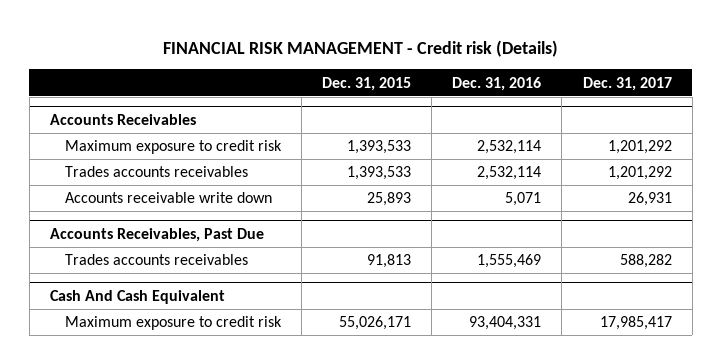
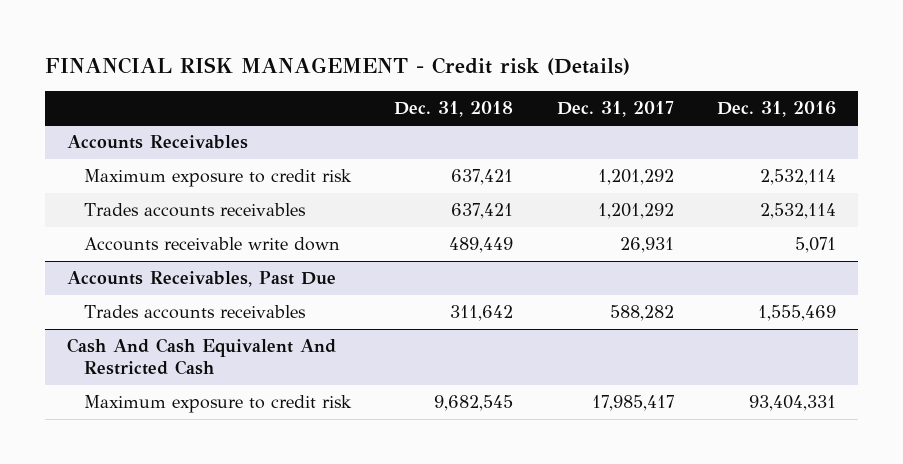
[321,76,411,91] Dec. 31, 2015 -> none
none -> [394,100,514,117] Dec. 31, 2018
[49,289,225,304] Cash And Cash Equivalent -> [66,338,336,376] Cash And Cash Equivalent And Restricted Cash

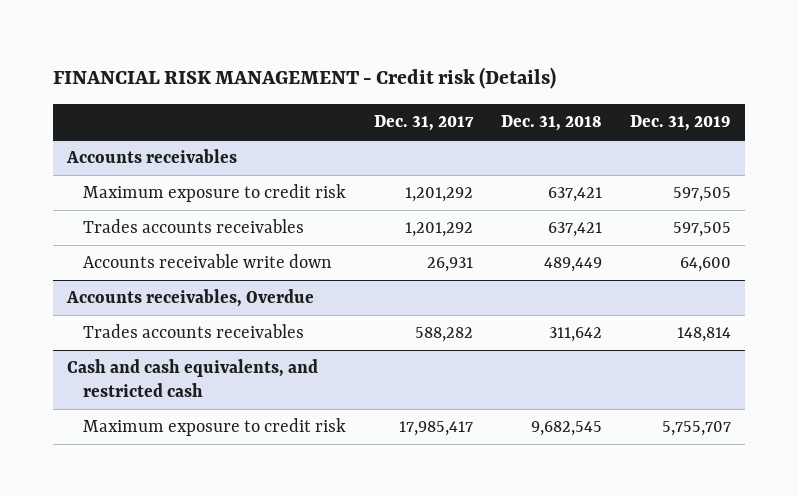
[717,100,837,117] Dec. 31, 2016 -> none
none -> [630,115,732,132] Dec. 31, 2019
[66,135,248,150] Accounts Receivables -> [65,149,237,164] Accounts receivables
[66,271,336,288] Accounts Receivables, Past Due -> none
none -> [65,289,314,308] Accounts receivables, Overdue
[66,338,336,376] Cash And Cash Equivalent And Restricted Cash -> [66,359,318,398] Cash and cash equivalents, and restricted cash

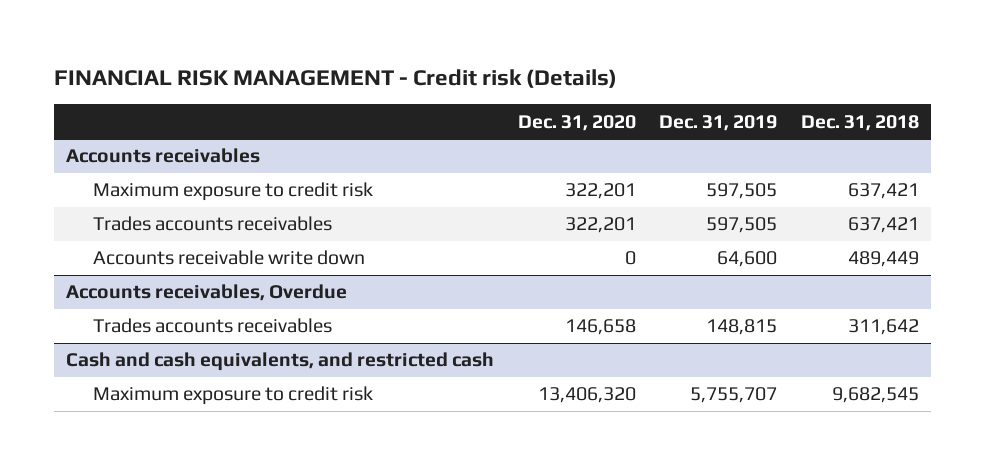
[373,115,474,132] Dec. 31, 2017 -> none
none -> [517,114,636,131] Dec. 31, 2020
[677,327,732,343] 148,814 -> [706,319,778,336] 148,815

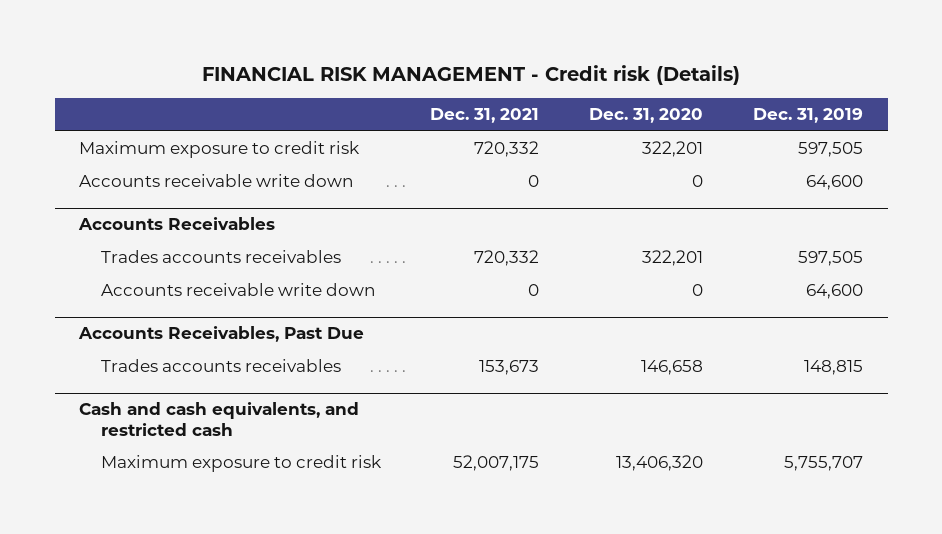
[800,114,919,131] Dec. 31, 2018 -> none
none -> [430,108,540,124] Dec. 31, 2021
[65,148,260,164] Accounts receivables -> none
none -> [79,174,355,188] Accounts receivable write down
none -> [78,217,276,231] Accounts Receivables
[65,284,347,302] Accounts receivables, Overdue -> none
none -> [78,326,365,343] Accounts Receivables, Past Due

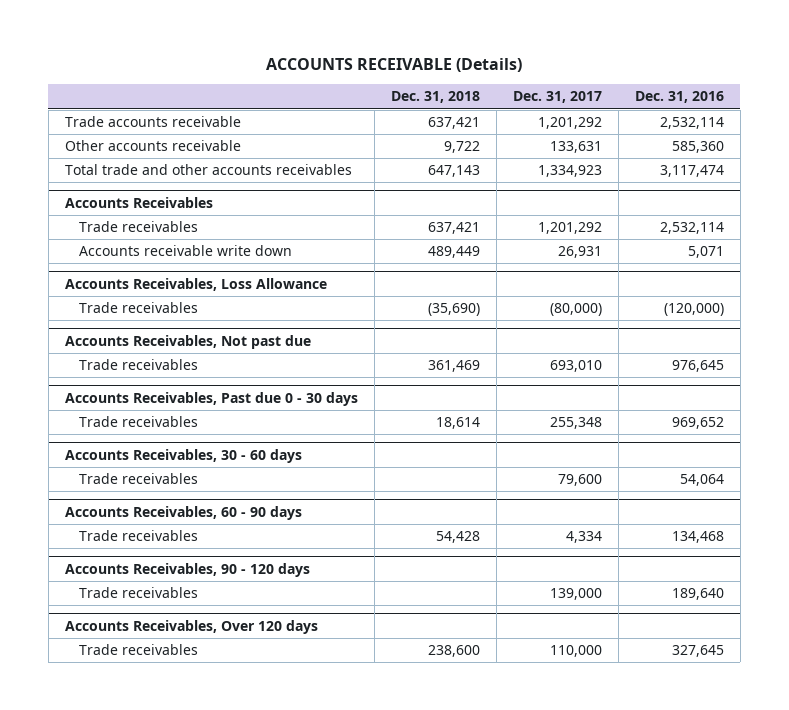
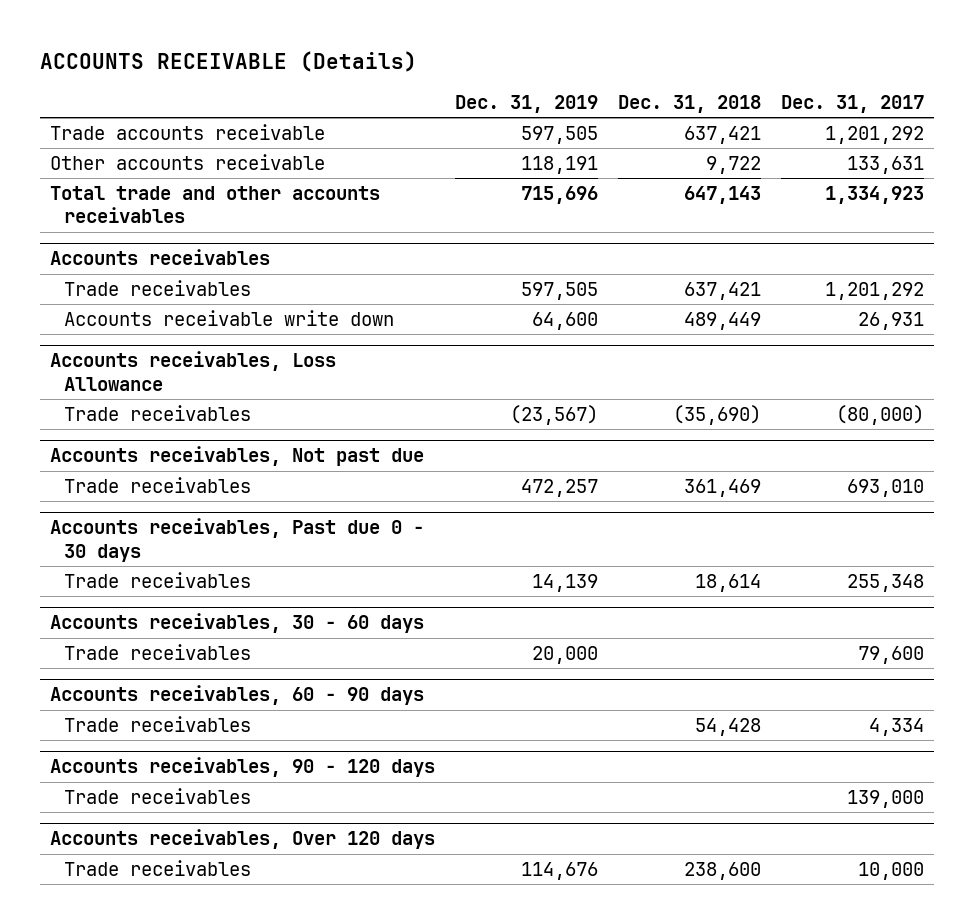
[634,91,724,104] Dec. 31, 2016 -> none
none -> [455,95,599,114] Dec. 31, 2019
[64,197,213,209] Accounts Receivables -> [50,249,271,266] Accounts receivables
[64,278,327,292] Accounts Receivables, Loss Allowance -> [50,351,337,392] Accounts receivables, Loss Allowance
[64,335,311,350] Accounts Receivables, Not past due -> [50,446,425,467] Accounts receivables, Not past due
[64,392,358,407] Accounts Receivables, Past due 0 - 30 days -> [50,518,425,563] Accounts receivables, Past due 0 - 30 days
[64,449,302,464] Accounts Receivables, 30 - 60 days -> [50,613,425,634] Accounts receivables, 30 - 60 days
[64,506,302,521] Accounts Receivables, 60 - 90 days -> [50,685,425,706] Accounts receivables, 60 - 90 days
[64,563,310,578] Accounts Receivables, 90 - 120 days -> [50,757,436,778] Accounts receivables, 90 - 120 days
[64,620,318,635] Accounts Receivables, Over 120 days -> [50,829,436,850] Accounts receivables, Over 120 days
[549,645,602,658] 110,000 -> [857,861,924,880] 10,000

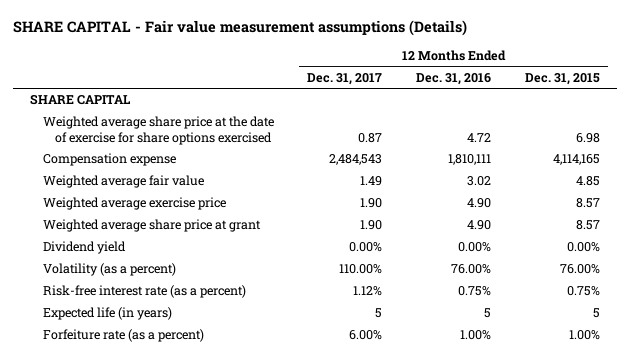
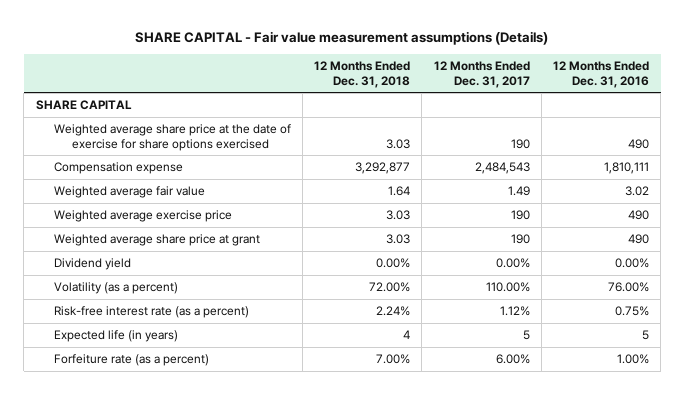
[524,73,600,86] Dec. 31, 2015 -> none
none -> [314,61,411,88] 12 Months Ended Dec. 31, 2018
[358,132,383,143] 0.87 -> [510,138,530,149] 190
[467,132,492,142] 4.72 -> [627,138,649,149] 490
[360,198,383,209] 1.90 -> [510,209,530,220] 190
[467,198,492,209] 4.90 -> [627,209,649,220] 490
[360,220,383,231] 1.90 -> [510,233,530,244] 190
[467,220,492,231] 4.90 -> [627,233,649,244] 490

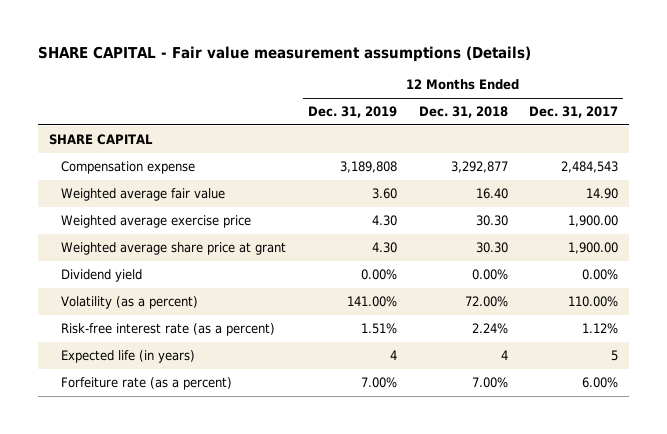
[552,61,649,88] 12 Months Ended Dec. 31, 2016 -> none
none -> [307,106,397,119] Dec. 31, 2019
[53,123,291,151] Weighted average share price at the date of exercise for share options exercised -> none
[388,185,411,196] 1.64 -> [475,188,508,200] 16.40
[507,185,530,196] 1.49 -> [586,188,619,200] 14.90
[386,209,411,220] 3.03 -> [475,215,508,227] 30.30
[510,209,530,220] 190 -> [568,215,619,228] 1,900.00
[386,233,411,244] 3.03 -> [475,242,508,254] 30.30
[510,233,530,244] 190 -> [568,242,619,255] 1,900.00

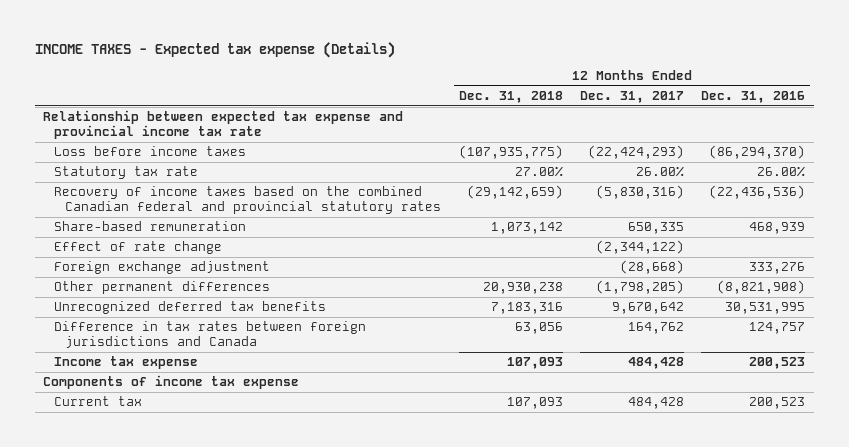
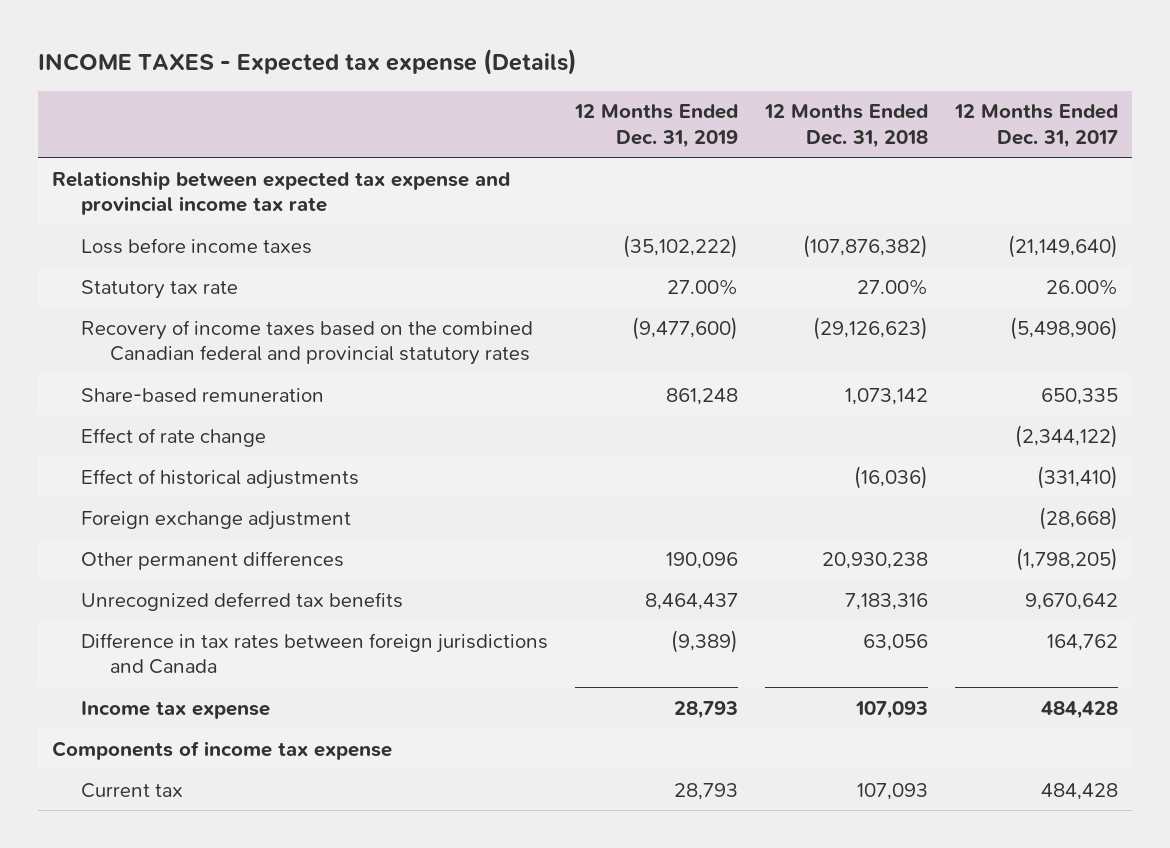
[701,91,806,104] Dec. 31, 2016 -> none
none -> [573,104,738,148] 12 Months Ended Dec. 31, 2019
[458,145,563,160] (107,935,775) -> [803,234,929,258] (107,876,382)
[588,145,685,160] (22,424,293) -> [1008,234,1119,258] (21,149,640)
[466,185,563,200] (29,142,659) -> [813,316,929,340] (29,126,623)
[596,185,685,200] (5,830,316) -> [1010,316,1119,340] (5,498,906)
none -> [80,468,359,489] Effect of historical adjustments

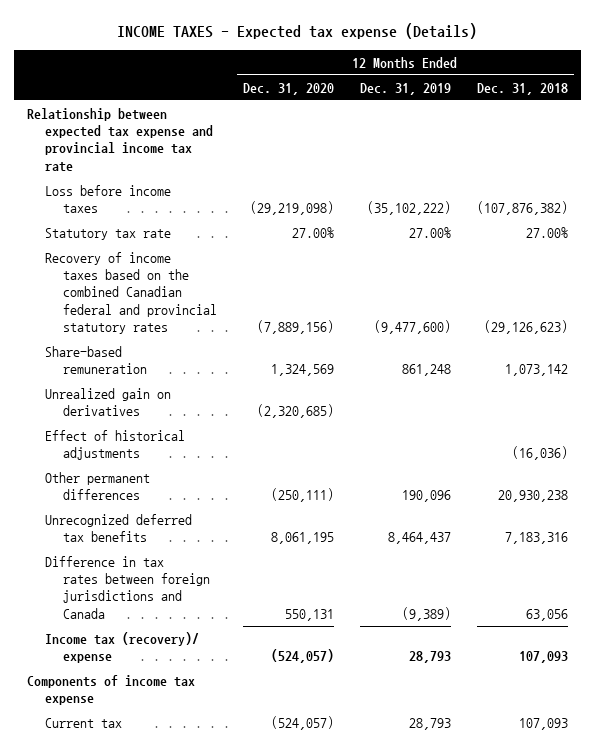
[954,104,1119,148] 12 Months Ended Dec. 31, 2017 -> none
none -> [243,82,335,95] Dec. 31, 2020
[80,427,266,447] Effect of rate change -> none
none -> [45,387,172,417] Unrealized gain on derivatives
[80,510,351,530] Foreign exchange adjustment -> none
[80,700,270,719] Income tax expense -> [45,631,200,664] Income tax (recovery)/ expense

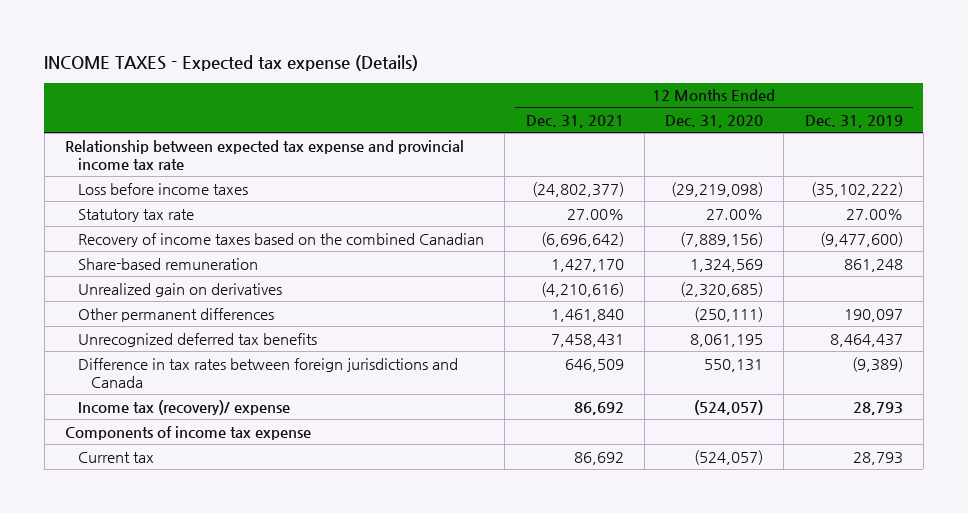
[476,82,568,95] Dec. 31, 2018 -> none
none -> [525,115,624,129] Dec. 31, 2021
[45,251,218,334] Recovery of income taxes based on the combined Canadian federal and provincial statutory rates -> [78,232,485,247] Recovery of income taxes based on the combined Canadian
[45,429,186,461] Effect of historical adjustments -> none
[401,490,451,503] 190,096 -> [843,308,903,322] 190,097

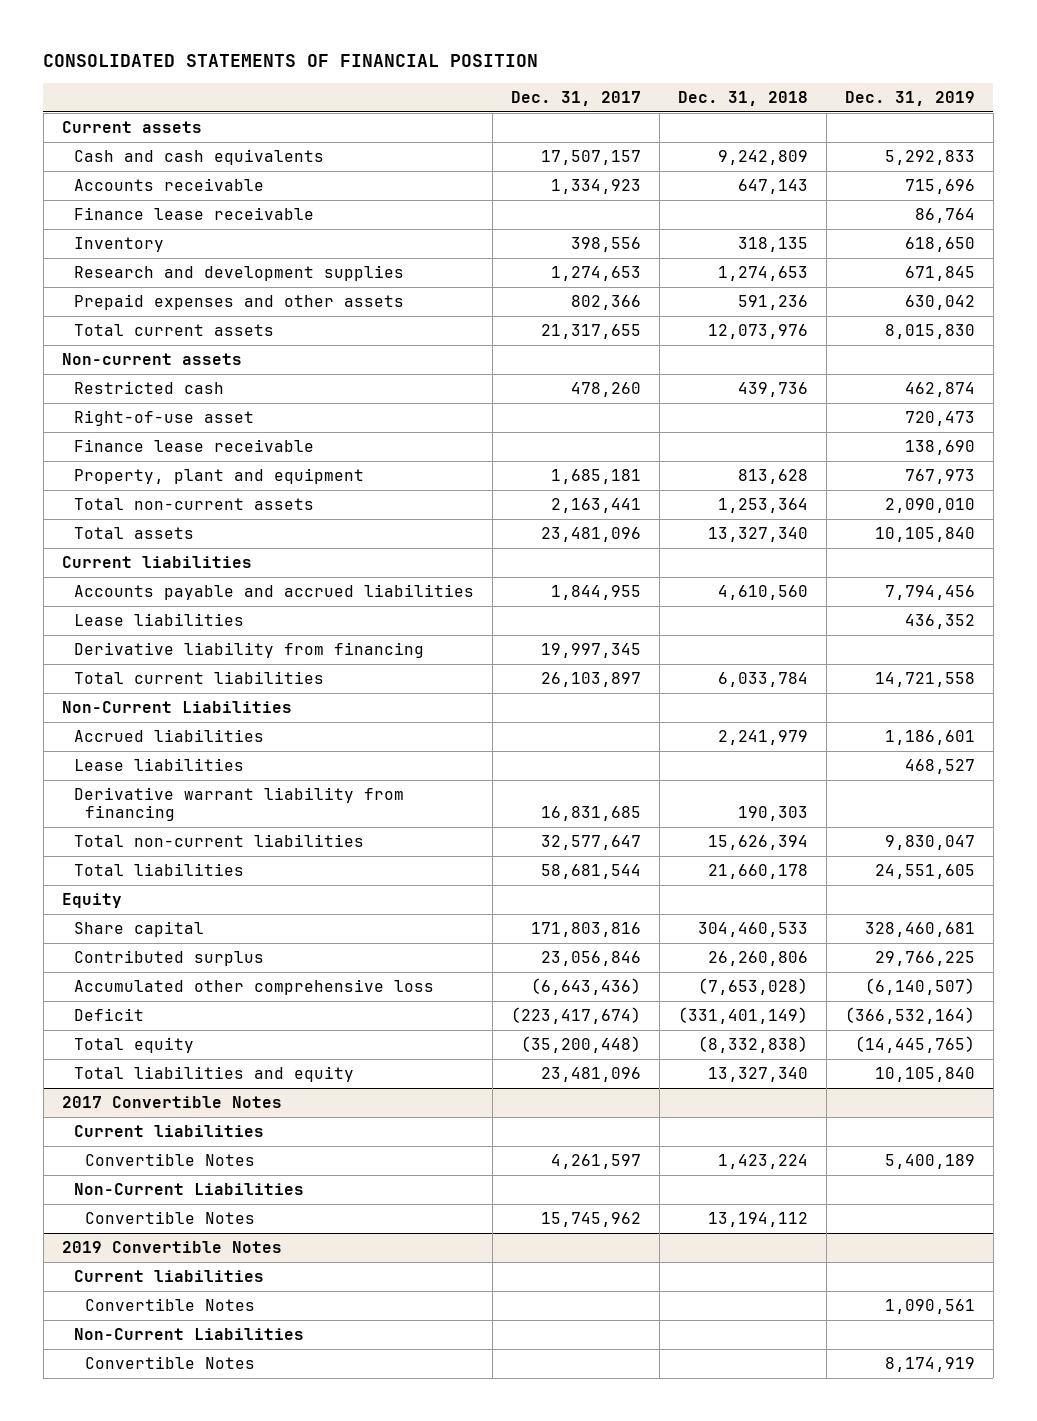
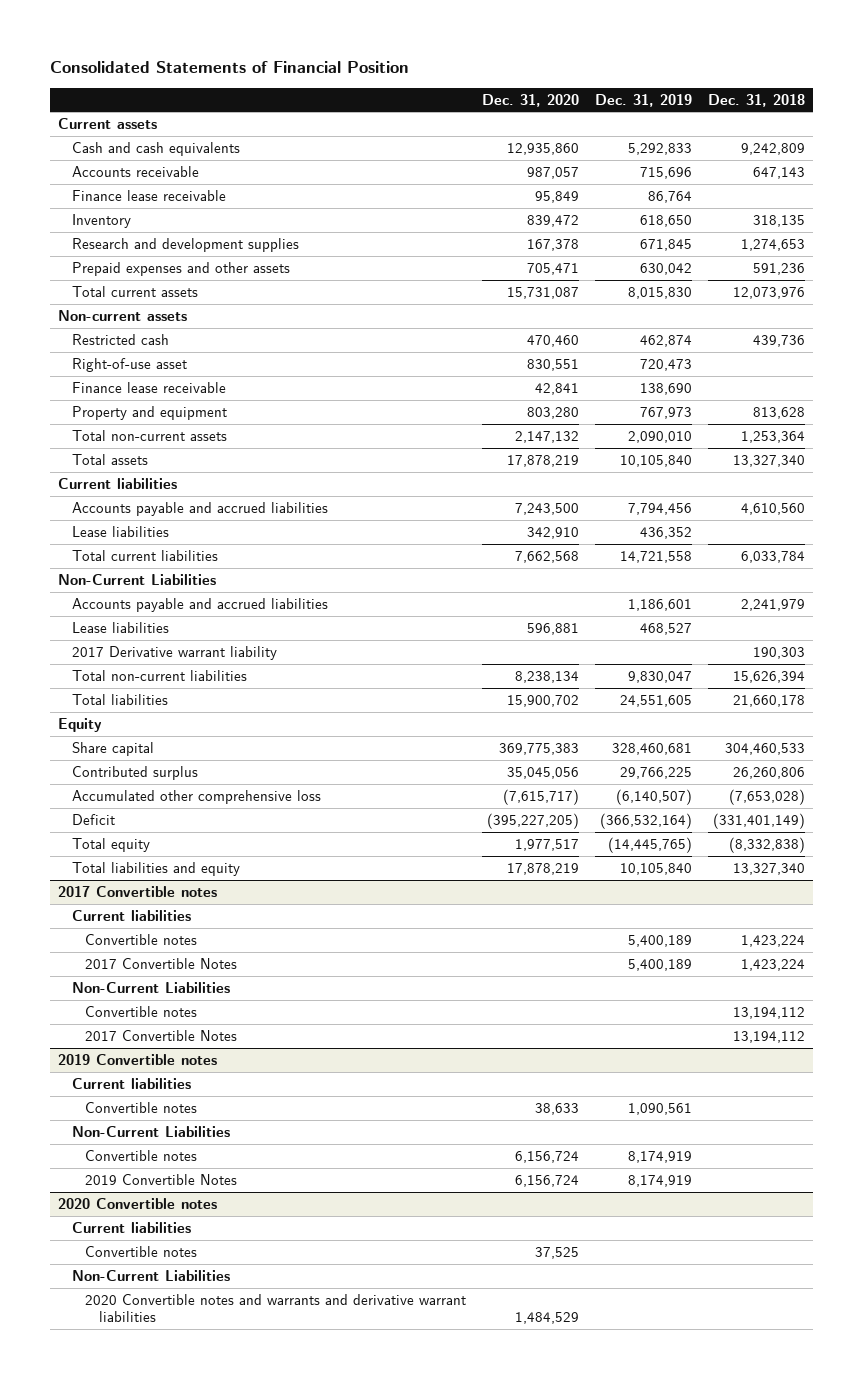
[43,54,539,68] CONSOLIDATED STATEMENTS OF FINANCIAL POSITION -> [50,61,410,74] Consolidated Statements of Financial Position
[510,90,641,106] Dec. 31, 2017 -> none
none -> [482,93,580,107] Dec. 31, 2020
[73,468,364,485] Property, plant and equipment -> [71,405,227,420] Property and equipment
[73,642,424,659] Derivative liability from financing -> none
[73,729,264,743] Accrued liabilities -> [71,597,328,612] Accounts payable and accrued liabilities
[73,787,404,822] Derivative warrant liability from financing -> [71,645,277,660] 2017 Derivative warrant liability
[61,1096,282,1109] 2017 Convertible Notes -> [58,885,218,897] 2017 Convertible notes
[85,1153,256,1167] Convertible Notes -> [85,933,198,945] Convertible notes
none -> [85,957,238,969] 2017 Convertible Notes
[85,1211,256,1225] Convertible Notes -> [85,1005,198,1017] Convertible notes
none -> [85,1029,238,1041] 2017 Convertible Notes
[61,1241,282,1254] 2019 Convertible Notes -> [58,1053,218,1065] 2019 Convertible notes
[85,1298,256,1312] Convertible Notes -> [85,1101,198,1113] Convertible notes
[85,1356,256,1370] Convertible Notes -> [85,1149,198,1161] Convertible notes
none -> [85,1173,238,1185] 2019 Convertible Notes
none -> [58,1197,218,1209] 2020 Convertible notes
none -> [71,1221,191,1233] Current liabilities
none -> [85,1245,198,1257] Convertible notes
none -> [71,1269,230,1281] Non-Current Liabilities
none -> [85,1293,467,1323] 2020 Convertible notes and warrants and derivative warrant liabilities

